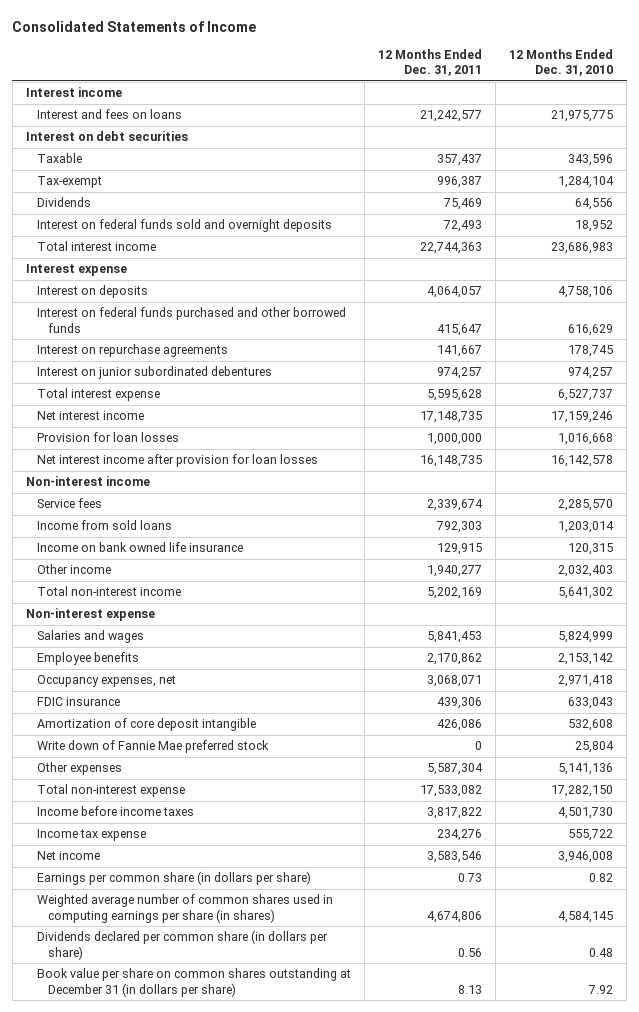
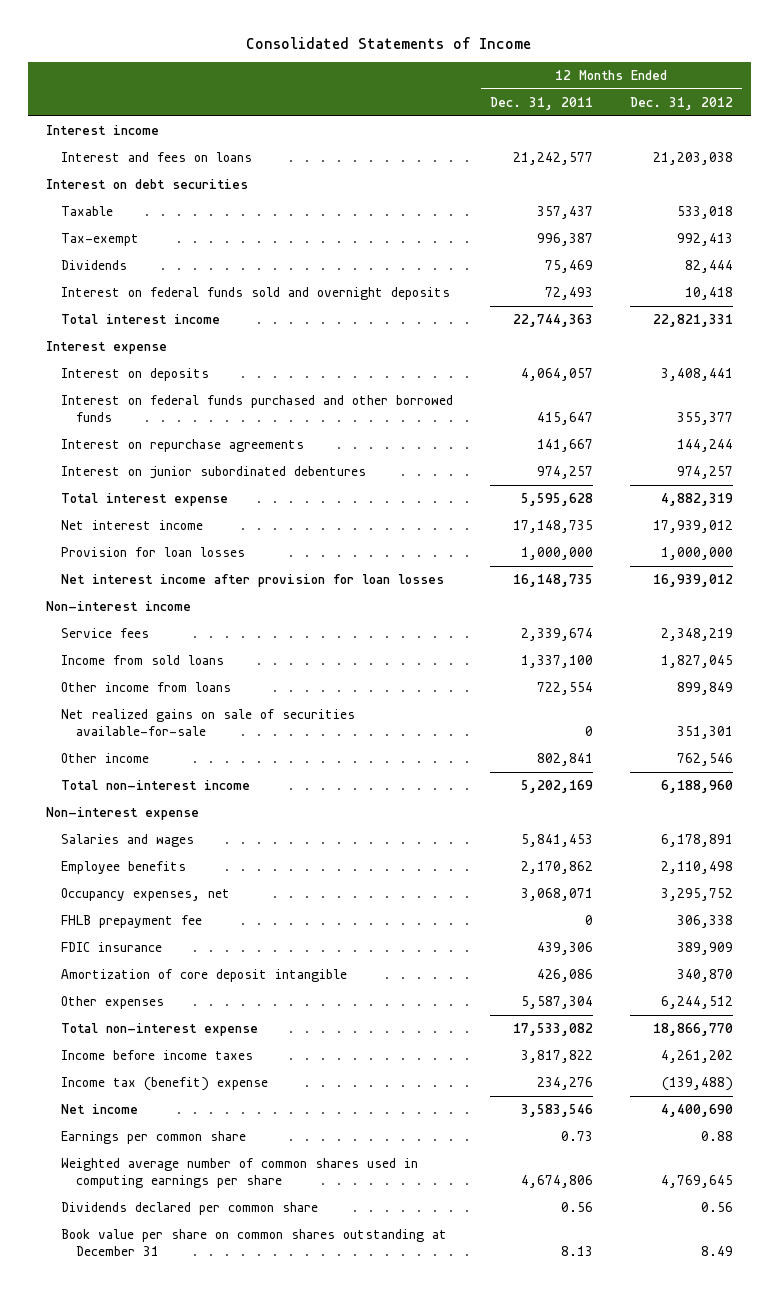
[509,49,614,77] 12 Months Ended Dec. 31, 2010 -> none
none -> [629,96,733,110] Dec. 31, 2012
[37,542,244,553] Income on bank owned life insurance -> none
[436,521,483,534] 792,303 -> [520,655,593,669] 1,337,100
none -> [61,682,232,693] Other income from loans
none -> [61,709,356,736] Net realized gains on sale of securities available-for-sale
[427,565,483,578] 1,940,277 -> [536,753,593,767] 802,841
none -> [61,915,203,929] FHLB prepayment fee
[37,740,270,754] Write down of Fannie Mae preferred stock -> none
[37,829,147,842] Income tax expense -> [61,1077,269,1092] Income tax (benefit) expense
[37,871,312,886] Earnings per common share (in dollars per share) -> [61,1131,247,1145] Earnings per common share
[37,894,334,923] Weighted average number of common shares used in computing earnings per share (in shares) -> [61,1158,419,1188] Weighted average number of common shares used in computing earnings per share
[37,930,329,960] Dividends declared per common share (in dollars per share) -> [61,1202,319,1216] Dividends declared per common share
[37,968,352,997] Book value per share on common shares outstanding at December 31 (in dollars per share) -> [61,1229,448,1256] Book value per share on common shares outstanding at December 31

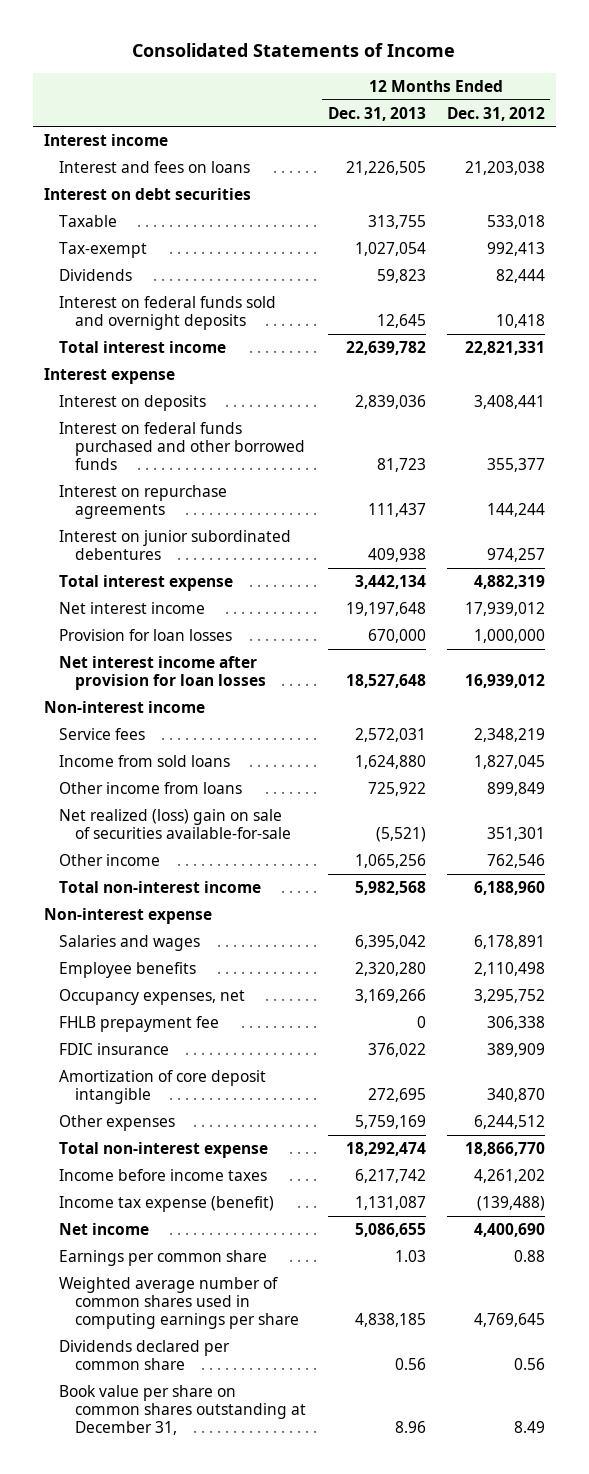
[489,96,593,110] Dec. 31, 2011 -> none
none -> [327,106,426,121] Dec. 31, 2013
[61,709,356,736] Net realized gains on sale of securities available-for-sale -> [59,808,292,840] Net realized (loss) gain on sale of securities available-for-sale
[61,1077,269,1092] Income tax (benefit) expense -> [59,1195,275,1212] Income tax expense (benefit)
[61,1229,448,1256] Book value per share on common shares outstanding at December 31 -> [59,1384,307,1436] Book value per share on common shares outstanding at December 31,

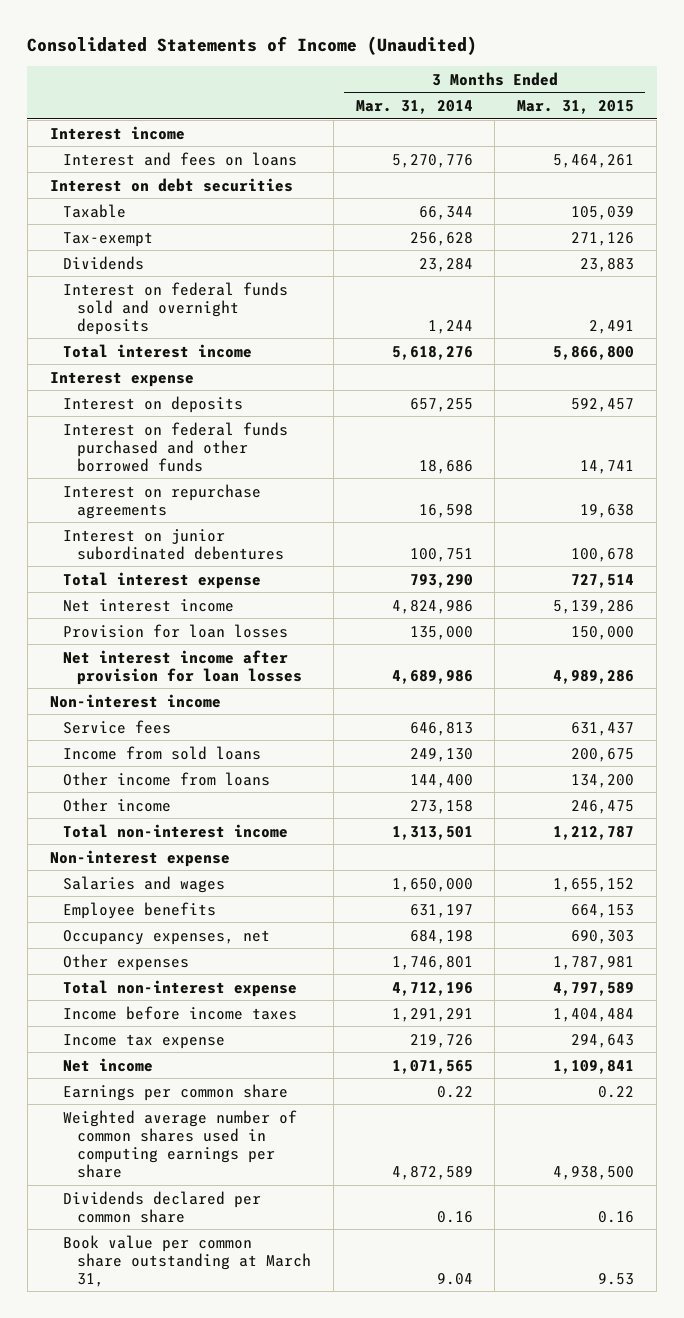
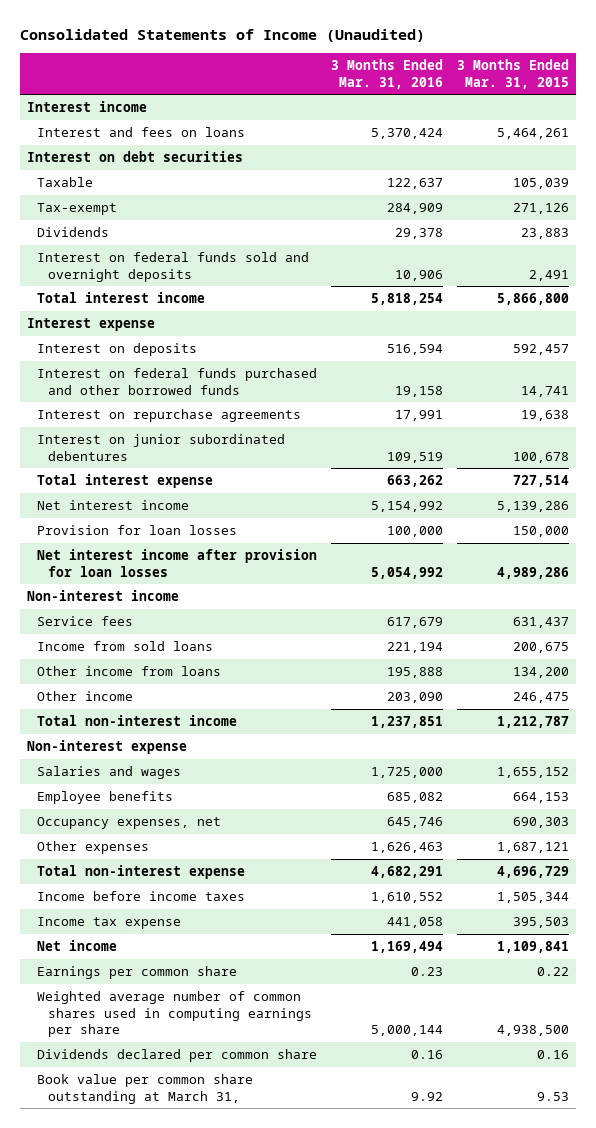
[355,100,473,115] Mar. 31, 2014 -> none
none -> [331,59,444,89] 3 Months Ended Mar. 31, 2016
[553,955,635,970] 1,787,981 -> [497,842,570,854] 1,687,121
[553,981,635,996] 4,797,589 -> [497,866,570,879] 4,696,729
[553,1007,635,1022] 1,404,484 -> [497,892,570,904] 1,505,344
[571,1033,635,1048] 294,643 -> [513,917,570,929] 395,503

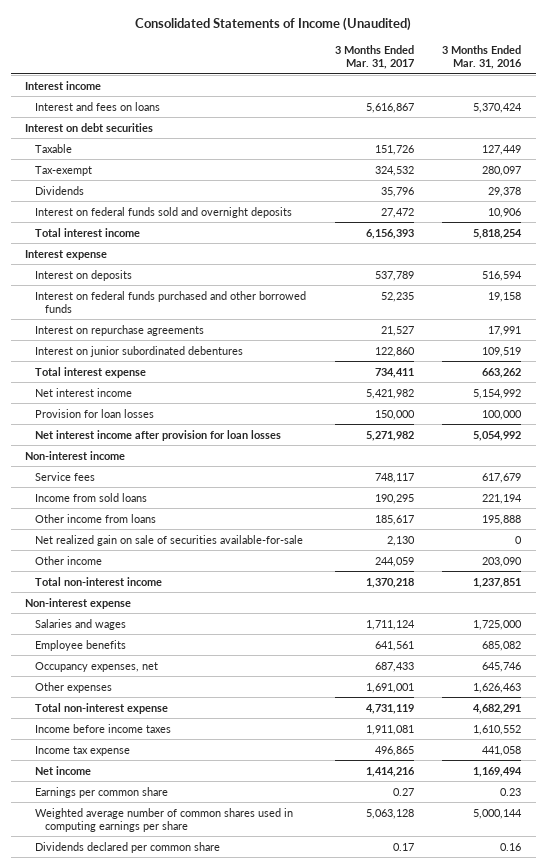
[457,59,570,89] 3 Months Ended Mar. 31, 2015 -> none
none -> [334,45,414,70] 3 Months Ended Mar. 31, 2017
[387,178,444,190] 122,637 -> [482,144,522,155] 127,449
[387,203,444,215] 284,909 -> [482,165,522,176] 280,097
none -> [34,534,303,546] Net realized gain on sale of securities available-for-sale
[37,1074,254,1104] Book value per common share outstanding at March 31, -> none

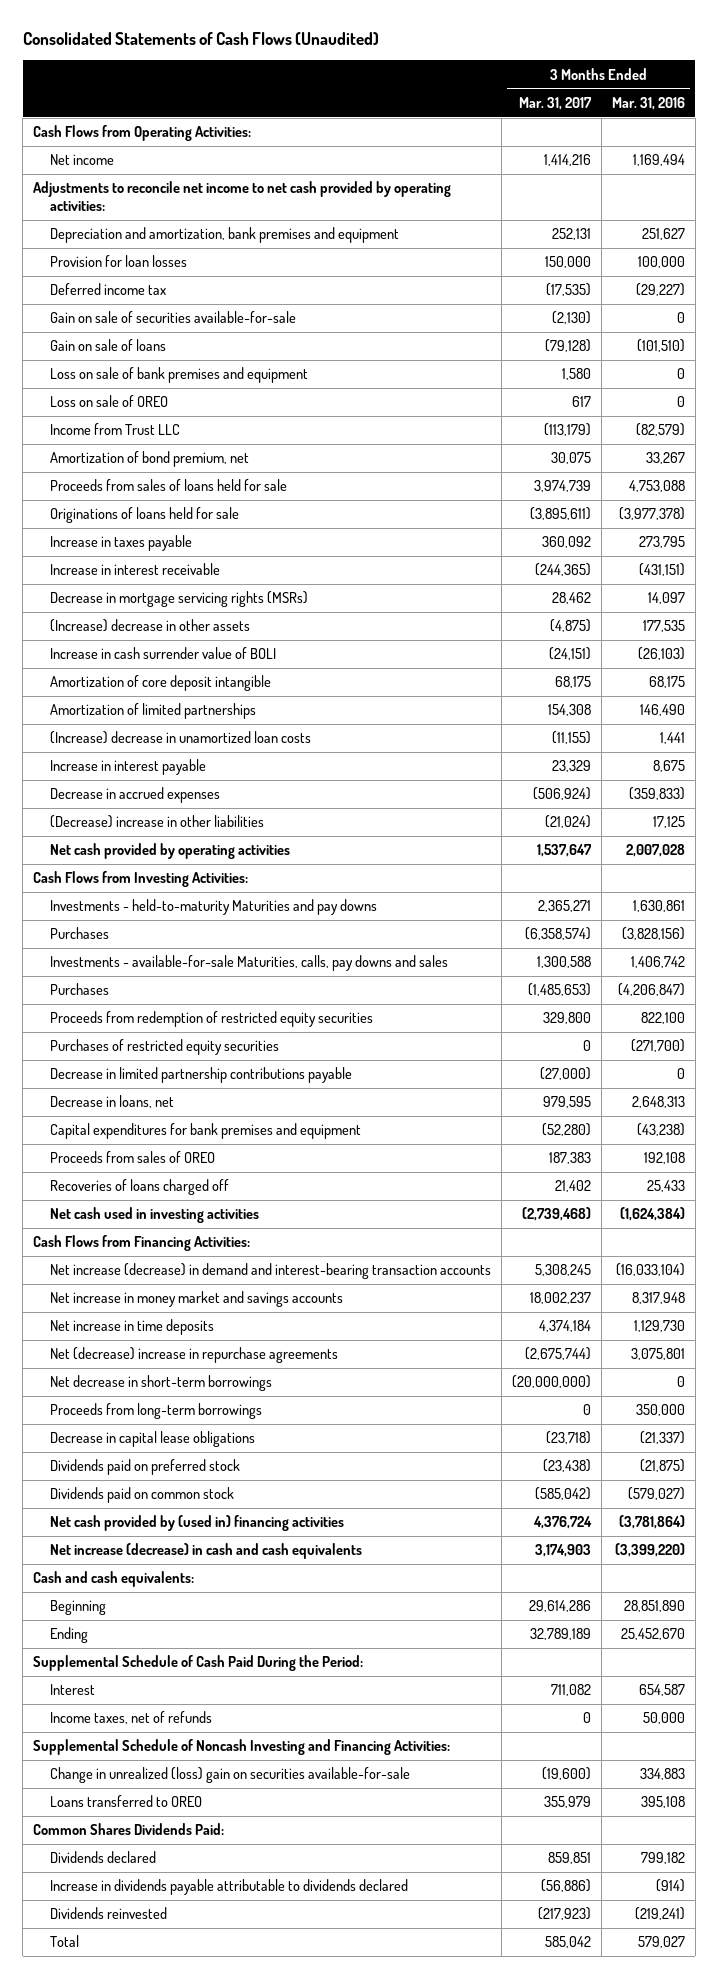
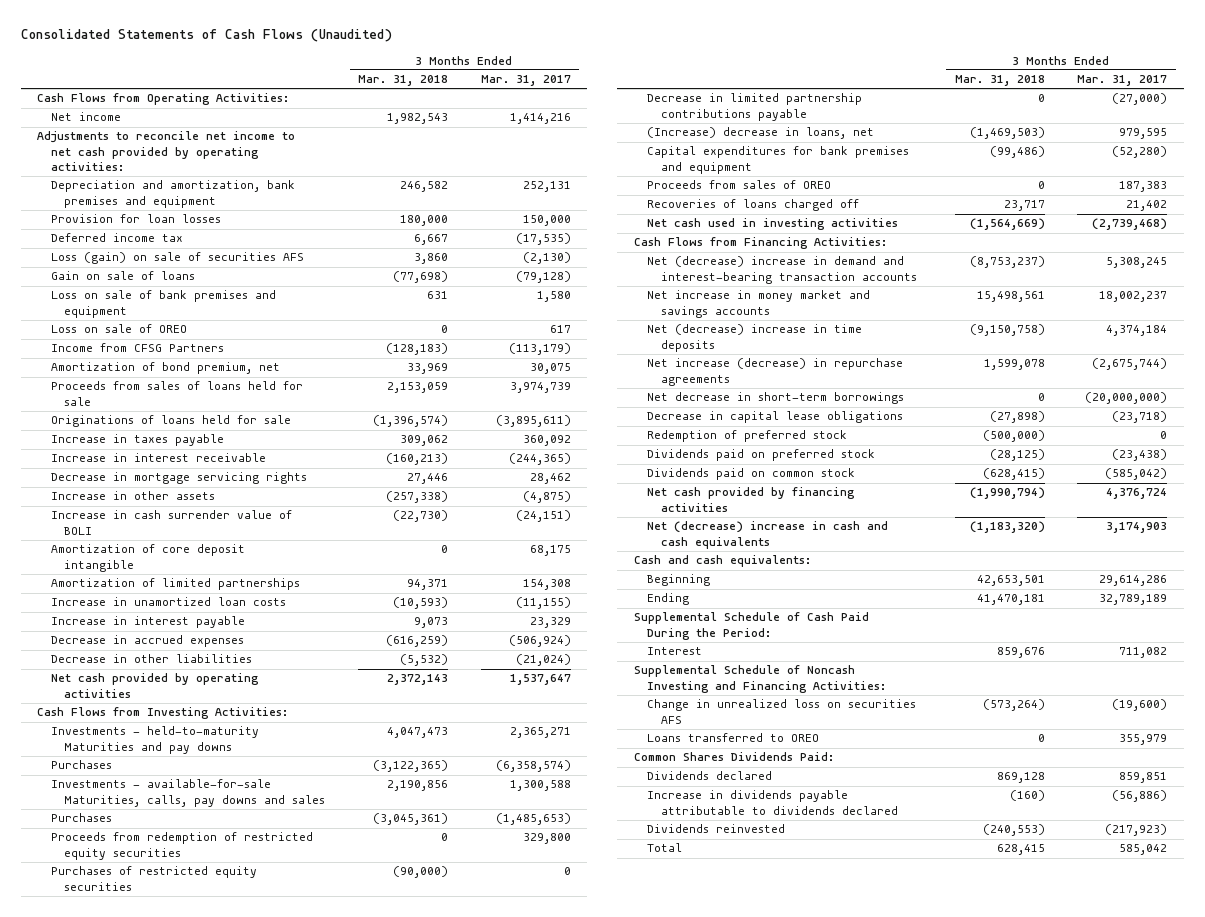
[611,96,685,110] Mar. 31, 2016 -> none
none -> [358,75,449,87] Mar. 31, 2018
[50,311,297,324] Gain on sale of securities available-for-sale -> [50,252,304,265] Loss (gain) on sale of securities AFS
[50,423,181,436] Income from Trust LLC -> [50,343,224,353] Income from CFSG Partners
[50,591,309,608] Decrease in mortgage servicing rights (MSRs) -> [50,472,307,485] Decrease in mortgage servicing rights
[50,619,251,633] (Increase) decrease in other assets -> [50,491,215,501] Increase in other assets
[50,731,312,745] (Increase) decrease in unamortized loan costs -> [50,597,286,607] Increase in unamortized loan costs
[50,815,265,829] (Decrease) increase in other liabilities -> [50,654,252,664] Decrease in other liabilities
[50,1095,175,1109] Decrease in loans, net -> [647,127,875,140] (Increase) decrease in loans, net
[50,1263,492,1280] Net increase (decrease) in demand and interest-bearing transaction accounts -> [647,256,917,284] Net (decrease) increase in demand and interest-bearing transaction accounts
[50,1319,215,1336] Net increase in time deposits -> [647,324,863,352] Net (decrease) increase in time deposits
[50,1347,339,1364] Net (decrease) increase in repurchase agreements -> [647,358,904,386] Net increase (decrease) in repurchase agreements
[50,1403,263,1420] Proceeds from long-term borrowings -> none
none -> [647,430,848,443] Redemption of preferred stock
[50,1515,345,1532] Net cash provided by (used in) financing activities -> [647,487,856,512] Net cash provided by financing activities
[50,1543,363,1560] Net increase (decrease) in cash and cash equivalents -> [647,521,889,549] Net (decrease) increase in cash and cash equivalents
[50,1711,213,1725] Income taxes, net of refunds -> none
[50,1767,411,1784] Change in unrealized (loss) gain on securities available-for-sale -> [647,699,917,724] Change in unrealized loss on securities AFS

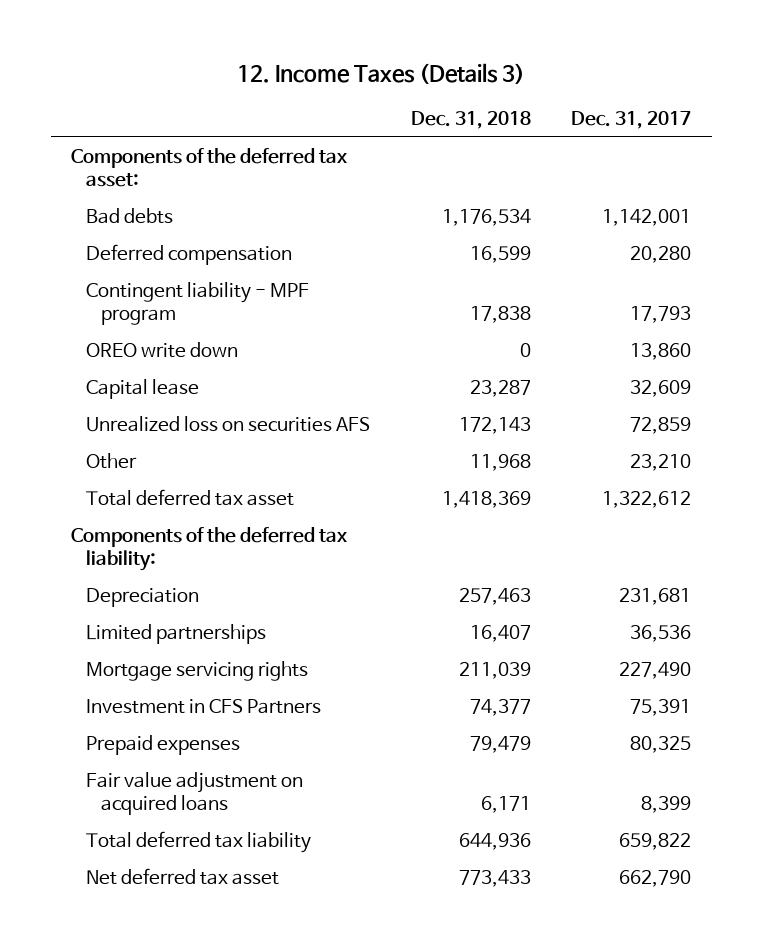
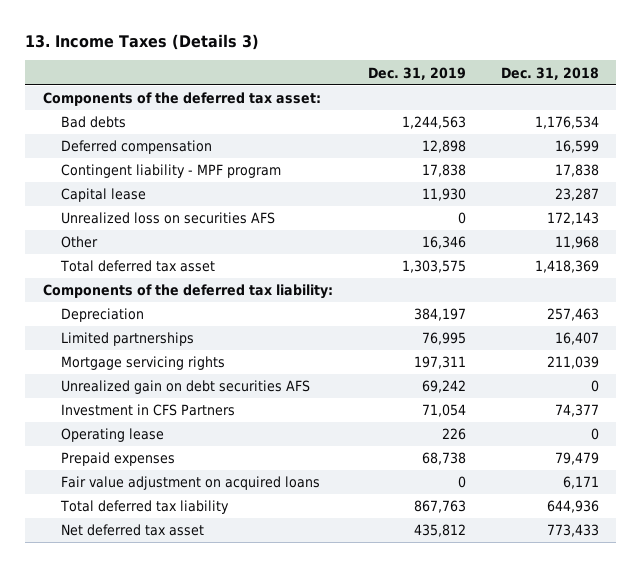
[237,62,526,84] 12. Income Taxes (Details 3) -> [25,33,260,50] 13. Income Taxes (Details 3)
[571,111,692,130] Dec. 31, 2017 -> none
none -> [367,66,466,80] Dec. 31, 2019
[86,342,239,359] OREO write down -> none
none -> [61,380,311,395] Unrealized gain on debt securities AFS
none -> [61,428,165,443] Operating lease

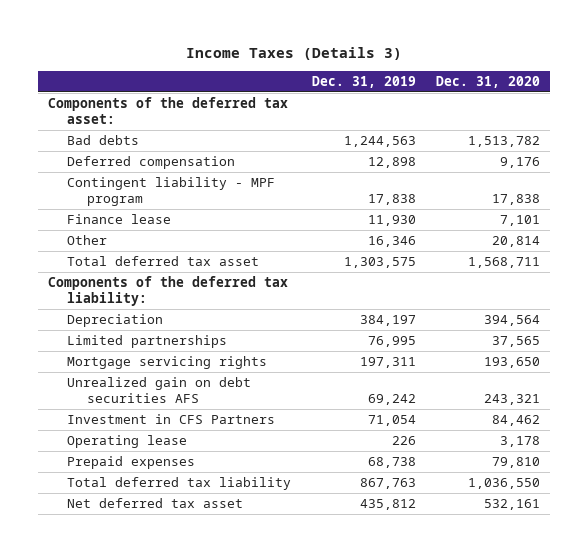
[25,33,260,50] 13. Income Taxes (Details 3) -> [185,46,402,60] Income Taxes (Details 3)
[500,66,599,80] Dec. 31, 2018 -> none
none -> [435,75,540,88] Dec. 31, 2020
[61,212,276,225] Unrealized loss on securities AFS -> none
[61,188,147,203] Capital lease -> [67,214,172,225] Finance lease
[61,476,321,491] Fair value adjustment on acquired loans -> none

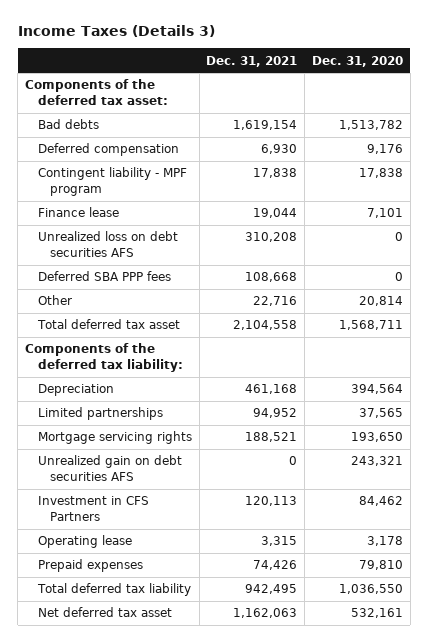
[311,75,416,88] Dec. 31, 2019 -> none
none -> [206,55,298,67] Dec. 31, 2021
none -> [37,231,178,257] Unrealized loss on debt securities AFS
none -> [37,271,171,282] Deferred SBA PPP fees

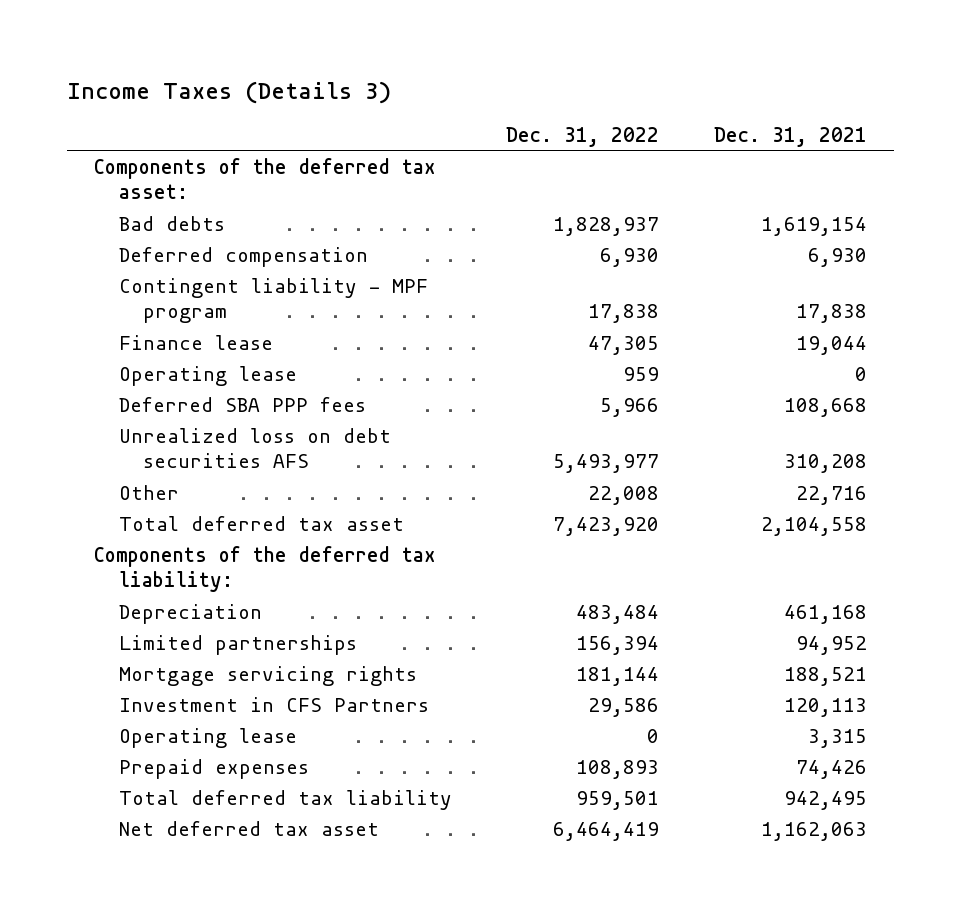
[311,55,403,67] Dec. 31, 2020 -> none
none -> [506,127,660,148] Dec. 31, 2022
none -> [118,365,297,386] Operating lease
[37,231,178,257] Unrealized loss on debt securities AFS -> [118,427,391,469] Unrealized loss on debt securities AFS
[37,455,182,481] Unrealized gain on debt securities AFS -> none

